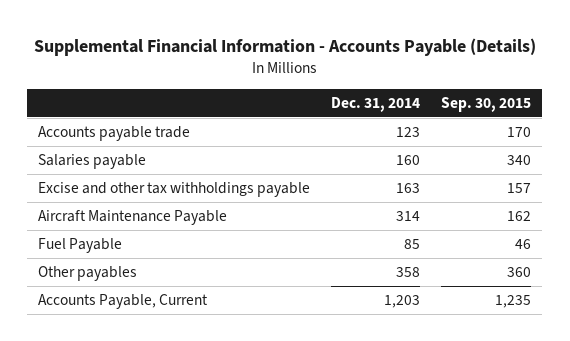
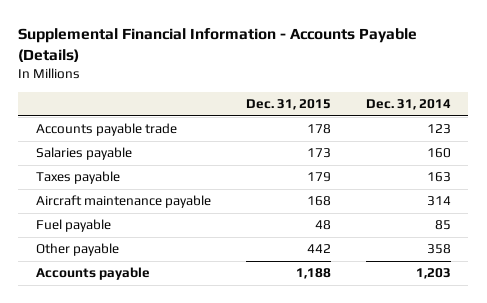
[441,96,532,112] Sep. 30, 2015 -> none
none -> [245,98,331,110] Dec. 31, 2015
[38,182,311,198] Excise and other tax withholdings payable -> [35,171,120,185] Taxes payable
[38,210,228,226] Aircraft Maintenance Payable -> [35,195,211,209] Aircraft maintenance payable
[38,238,123,254] Fuel Payable -> [35,219,111,233] Fuel payable
[38,266,138,282] Other payables -> [35,243,119,257] Other payable
[38,294,209,310] Accounts Payable, Current -> [35,267,150,281] Accounts payable

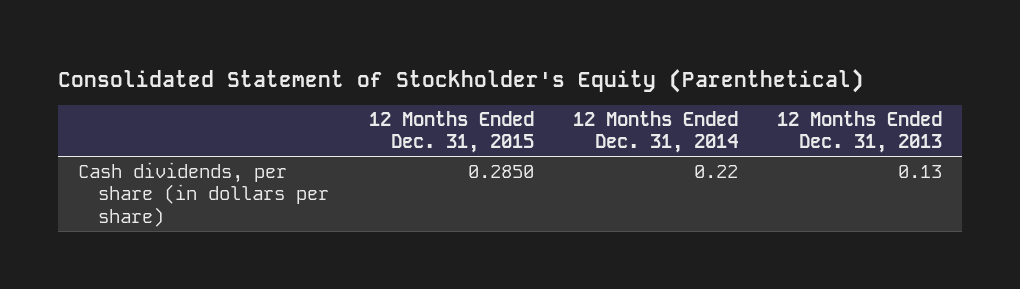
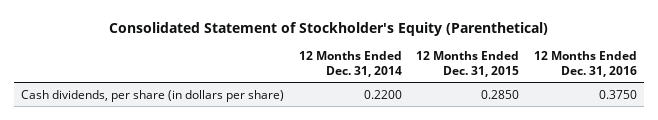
[777,110,943,154] 12 Months Ended Dec. 31, 2013 -> none
none -> [533,51,637,78] 12 Months Ended Dec. 31, 2016
[694,164,739,178] 0.22 -> [363,89,402,99] 0.2200

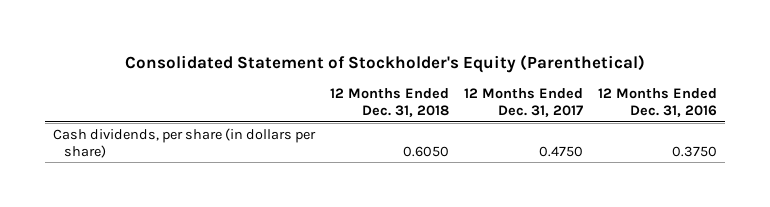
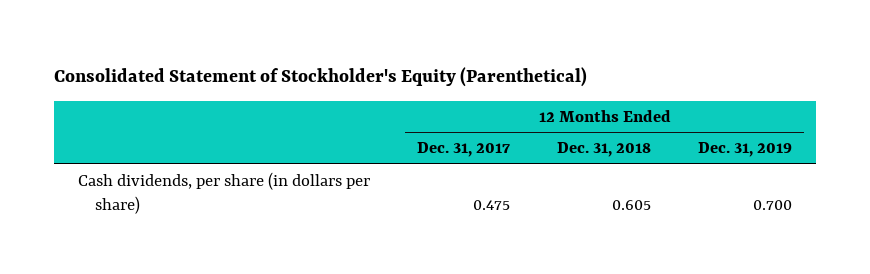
[598,88,718,118] 12 Months Ended Dec. 31, 2016 -> none
none -> [698,142,793,158] Dec. 31, 2019
[403,145,450,157] 0.6050 -> [612,199,652,210] 0.605
[539,145,584,157] 0.4750 -> [472,199,510,210] 0.475

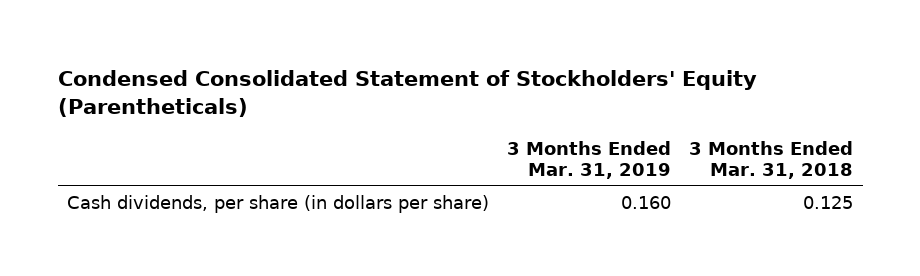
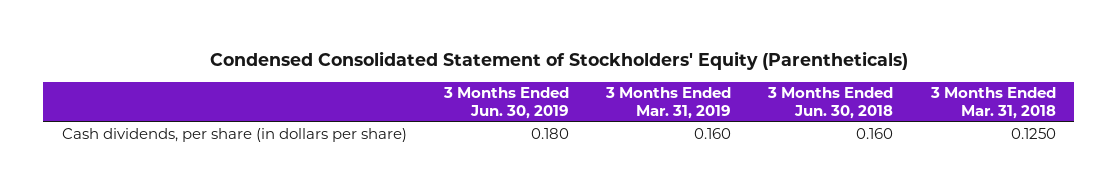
none -> [442,87,569,120] 3 Months Ended Jun. 30, 2019
none -> [767,87,894,120] 3 Months Ended Jun. 30, 2018
[803,196,854,210] 0.125 -> [1010,128,1056,140] 0.1250

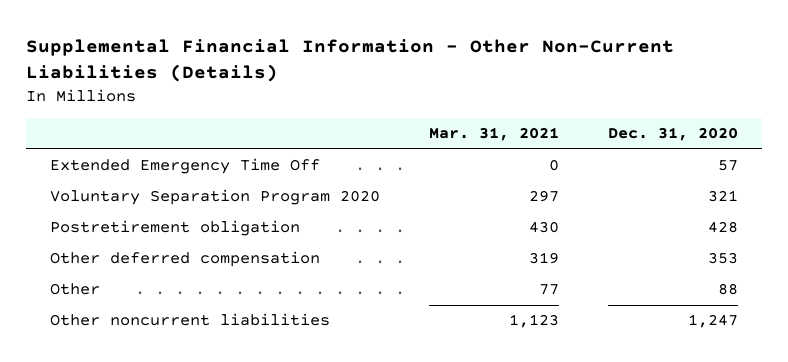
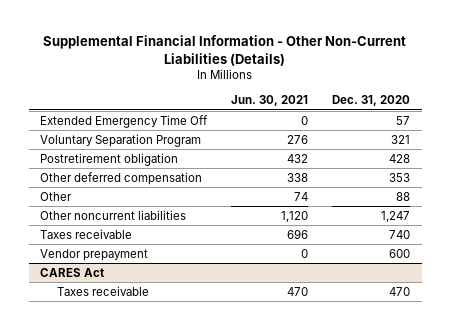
[429,127,560,142] Mar. 31, 2021 -> none
none -> [231,95,309,107] Jun. 30, 2021
[50,189,381,206] Voluntary Separation Program 2020 -> [40,133,202,147] Voluntary Separation Program
none -> [40,228,133,239] Taxes receivable
none -> [40,248,149,261] Vendor prepayment
none -> [40,267,105,277] CARES Act
none -> [57,285,150,296] Taxes receivable

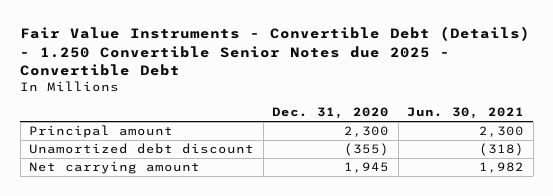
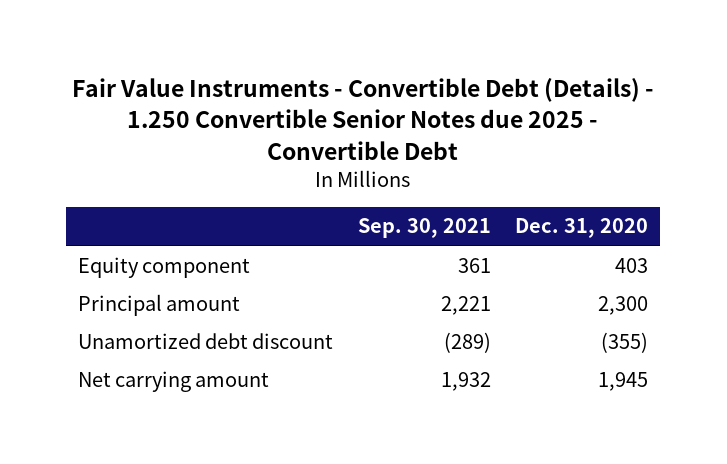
[407,107,525,120] Jun. 30, 2021 -> none
none -> [357,218,491,239] Sep. 30, 2021
none -> [78,256,251,278] Equity component

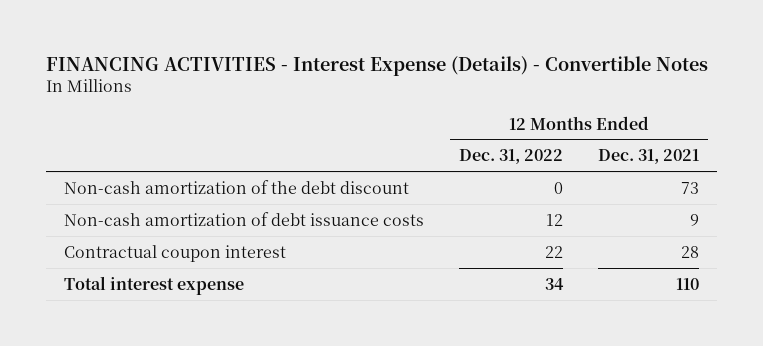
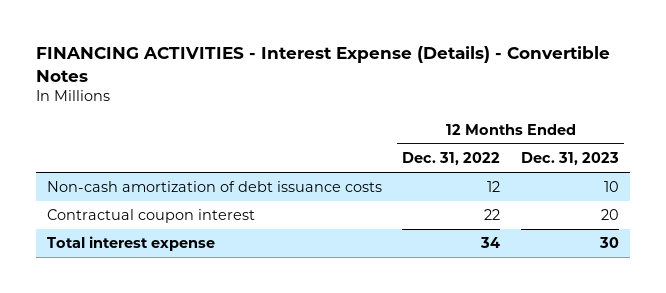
[598,149,700,165] Dec. 31, 2021 -> none
none -> [521,152,620,166] Dec. 31, 2023
[63,179,409,194] Non-cash amortization of the debt discount -> none

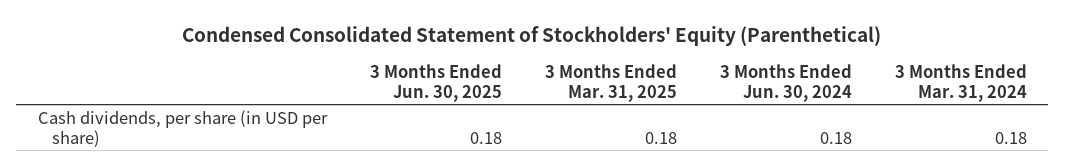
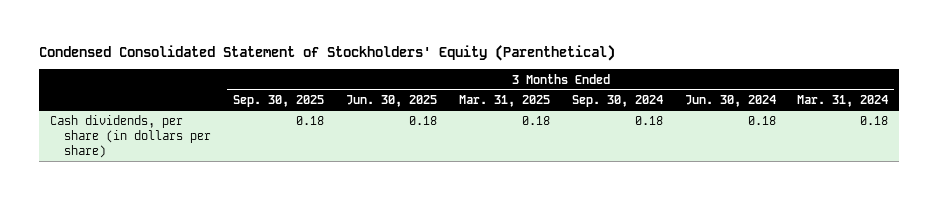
none -> [232,95,324,108] Sep. 30, 2025
none -> [571,95,663,108] Sep. 30, 2024
[37,109,328,147] Cash dividends, per share (in USD per share) -> [49,115,212,159] Cash dividends, per share (in dollars per share)

